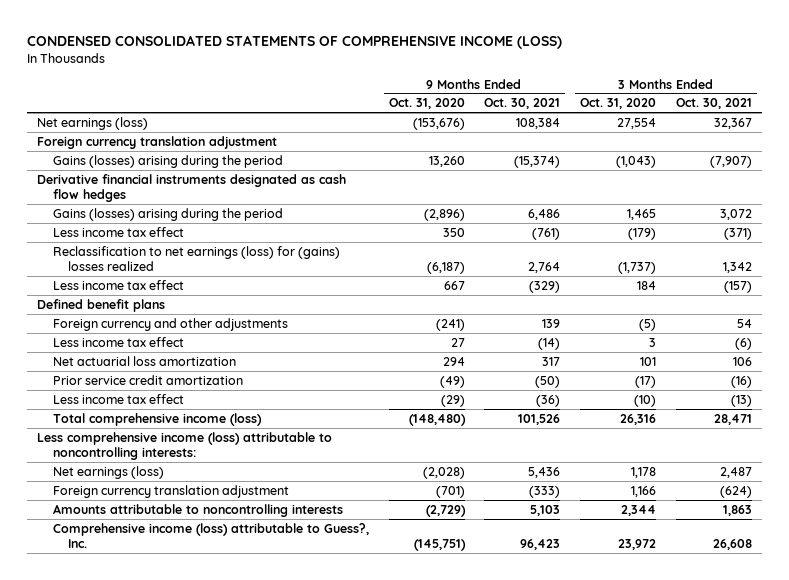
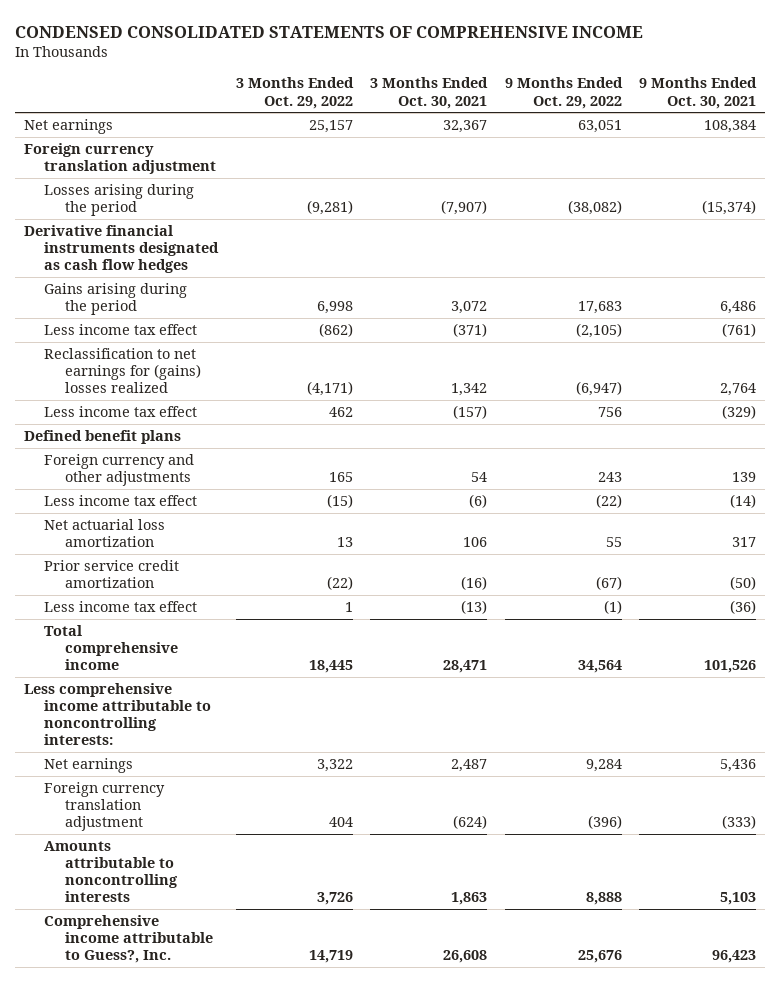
[27,35,563,50] CONDENSED CONSOLIDATED STATEMENTS OF COMPREHENSIVE INCOME (LOSS) -> [15,25,644,38] CONDENSED CONSOLIDATED STATEMENTS OF COMPREHENSIVE INCOME
[388,98,465,110] Oct. 31, 2020 -> none
[580,98,657,110] Oct. 31, 2020 -> none
none -> [235,77,354,109] 3 Months Ended Oct. 29, 2022
none -> [504,77,623,109] 9 Months Ended Oct. 29, 2022
[37,116,149,130] Net earnings (loss) -> [23,119,113,135] Net earnings
[52,154,283,168] Gains (losses) arising during the period -> [44,184,195,217] Losses arising during the period
[52,207,283,221] Gains (losses) arising during the period -> [44,283,188,316] Gains arising during the period
[52,245,340,271] Reclassification to net earnings (loss) for (gains) losses realized -> [44,348,201,394] Reclassification to net earnings for (gains) losses realized
[52,412,262,426] Total comprehensive income (loss) -> [44,625,178,671] Total comprehensive income
[37,431,333,460] Less comprehensive income (loss) attributable to noncontrolling interests: -> [23,683,212,746] Less comprehensive income attributable to noncontrolling interests:
[52,465,164,479] Net earnings (loss) -> [44,758,134,774] Net earnings
[52,522,369,548] Comprehensive income (loss) attributable to Guess?, Inc. -> [44,915,213,964] Comprehensive income attributable to Guess?, Inc.

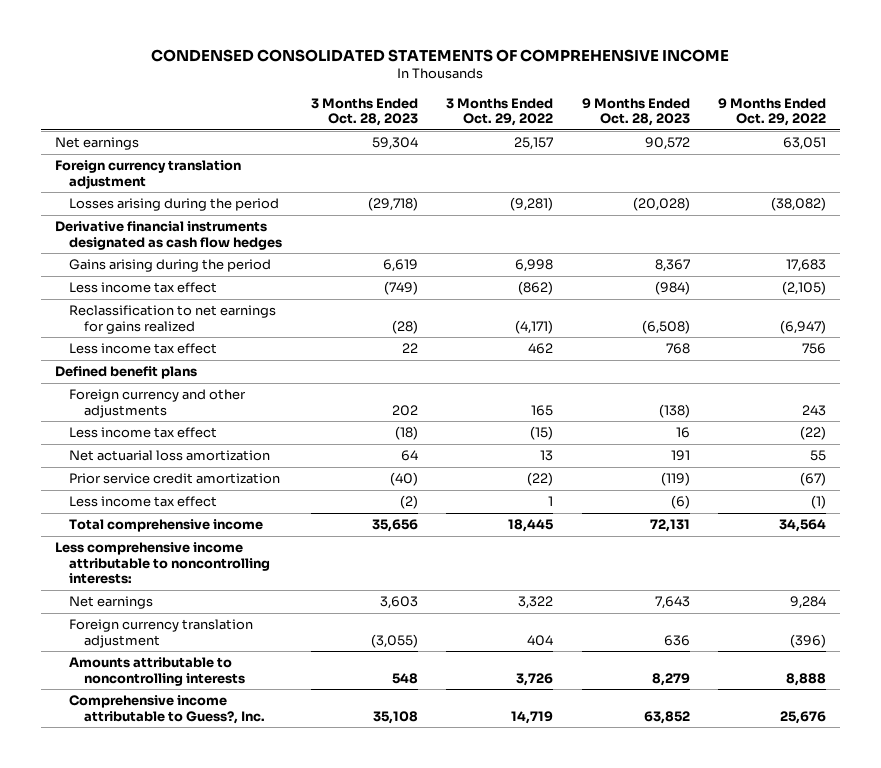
[370,77,489,109] 3 Months Ended Oct. 30, 2021 -> none
[638,77,757,109] 9 Months Ended Oct. 30, 2021 -> none
none -> [310,97,418,126] 3 Months Ended Oct. 28, 2023
none -> [581,97,690,126] 9 Months Ended Oct. 28, 2023
[44,348,201,394] Reclassification to net earnings for (gains) losses realized -> [69,305,277,334] Reclassification to net earnings for gains realized

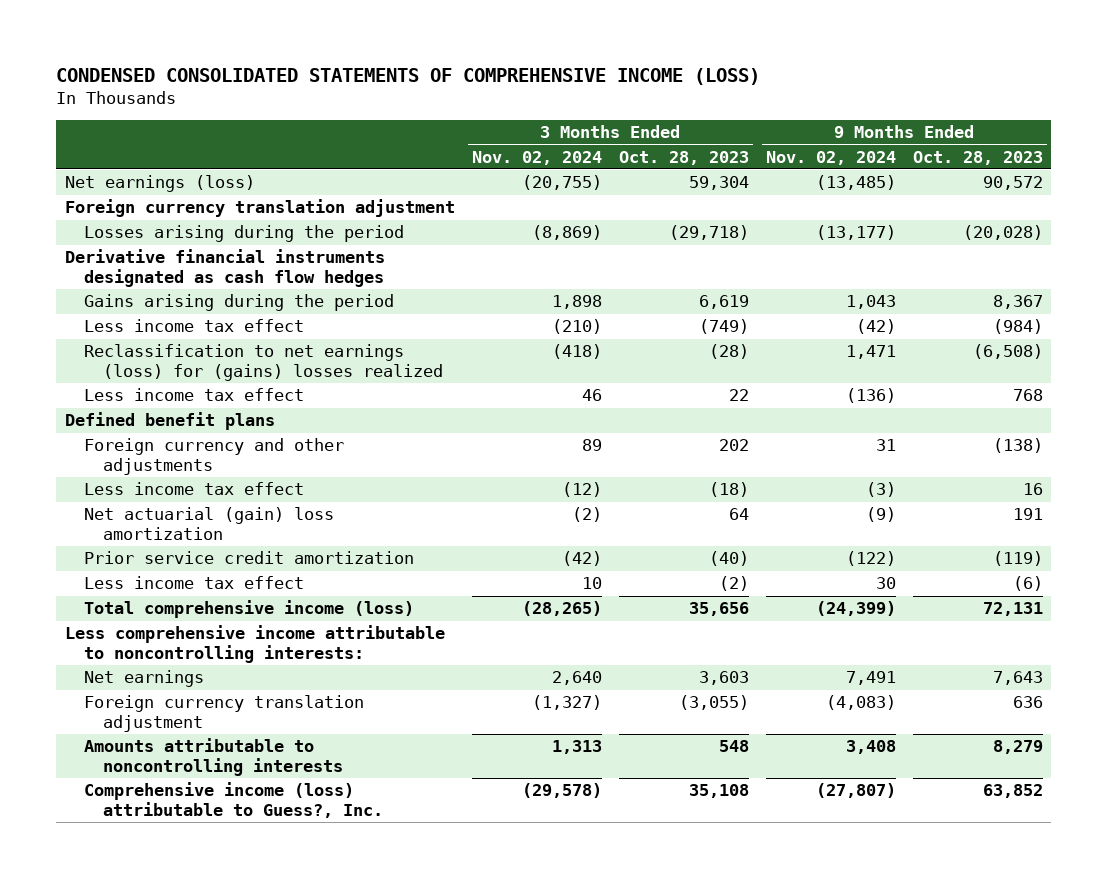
[151,48,730,62] CONDENSED CONSOLIDATED STATEMENTS OF COMPREHENSIVE INCOME -> [56,67,761,85] CONDENSED CONSOLIDATED STATEMENTS OF COMPREHENSIVE INCOME (LOSS)
[446,97,554,126] 3 Months Ended Oct. 29, 2022 -> none
[717,97,826,126] 9 Months Ended Oct. 29, 2022 -> none
none -> [471,150,602,165] Nov. 02, 2024
none -> [765,150,896,165] Nov. 02, 2024
[54,137,139,151] Net earnings -> [64,175,255,193] Net earnings (loss)
[69,305,277,334] Reclassification to net earnings for gains realized -> [83,344,443,381] Reclassification to net earnings (loss) for (gains) losses realized
[69,450,271,462] Net actuarial loss amortization -> [83,507,334,540] Net actuarial (gain) loss amortization
[69,519,264,533] Total comprehensive income -> [83,600,414,619] Total comprehensive income (loss)
[69,695,265,724] Comprehensive income attributable to Guess?, Inc. -> [83,782,383,818] Comprehensive income (loss) attributable to Guess?, Inc.

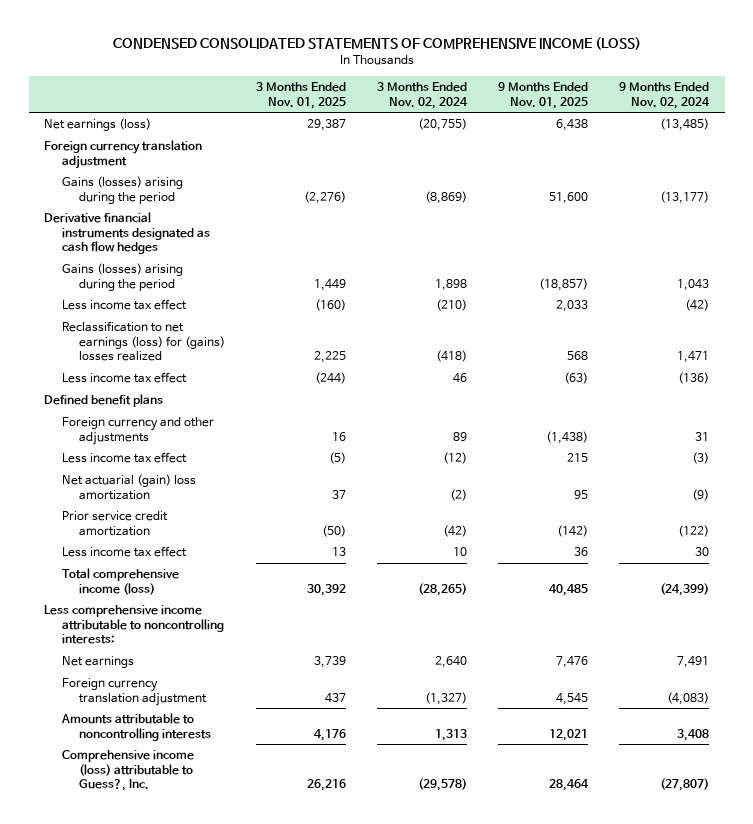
[618,150,749,165] Oct. 28, 2023 -> none
[912,150,1043,165] Oct. 28, 2023 -> none
none -> [256,82,347,109] 3 Months Ended Nov. 01, 2025
none -> [498,82,589,109] 9 Months Ended Nov. 01, 2025
[83,225,404,243] Losses arising during the period -> [61,176,183,204] Gains (losses) arising during the period
[83,294,394,312] Gains arising during the period -> [61,263,183,291] Gains (losses) arising during the period

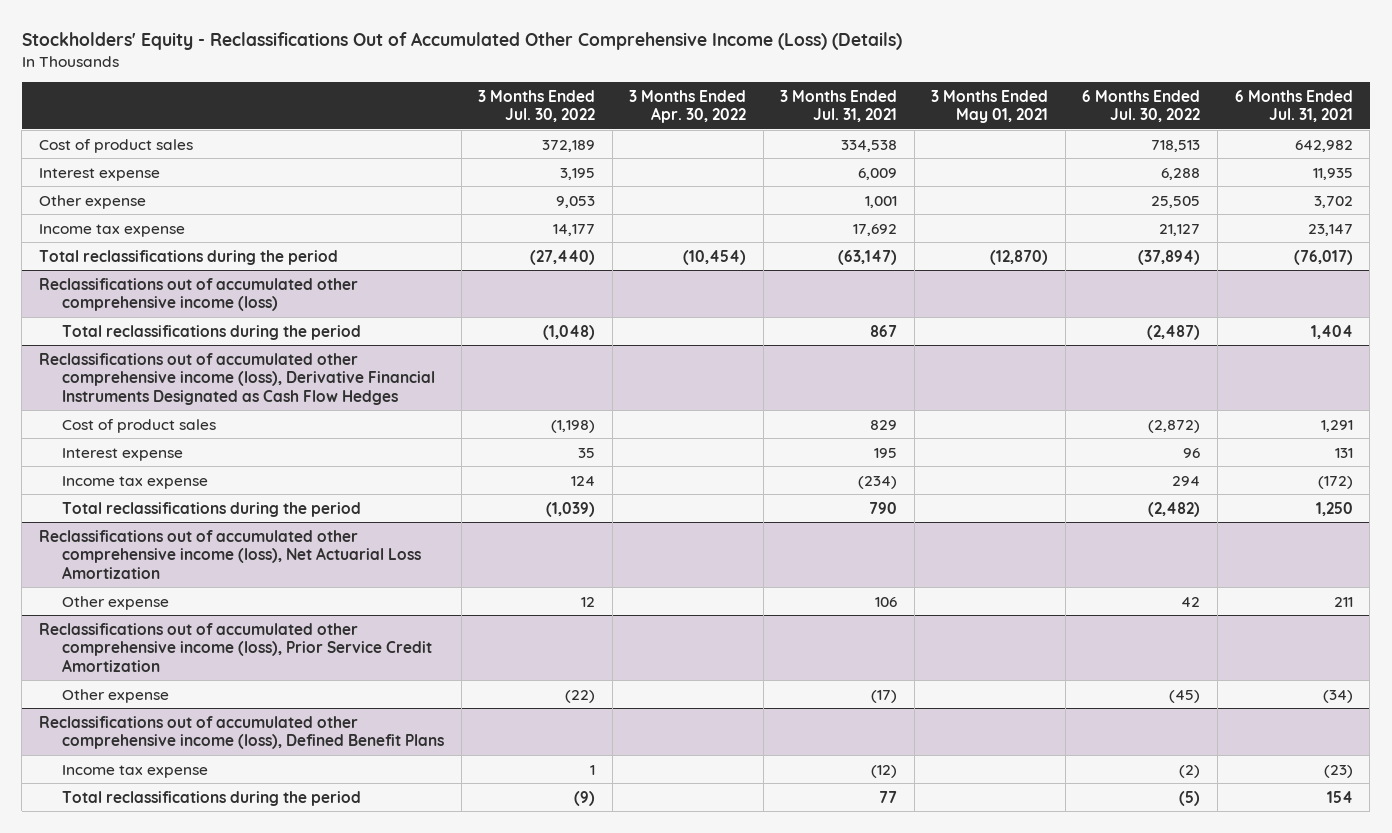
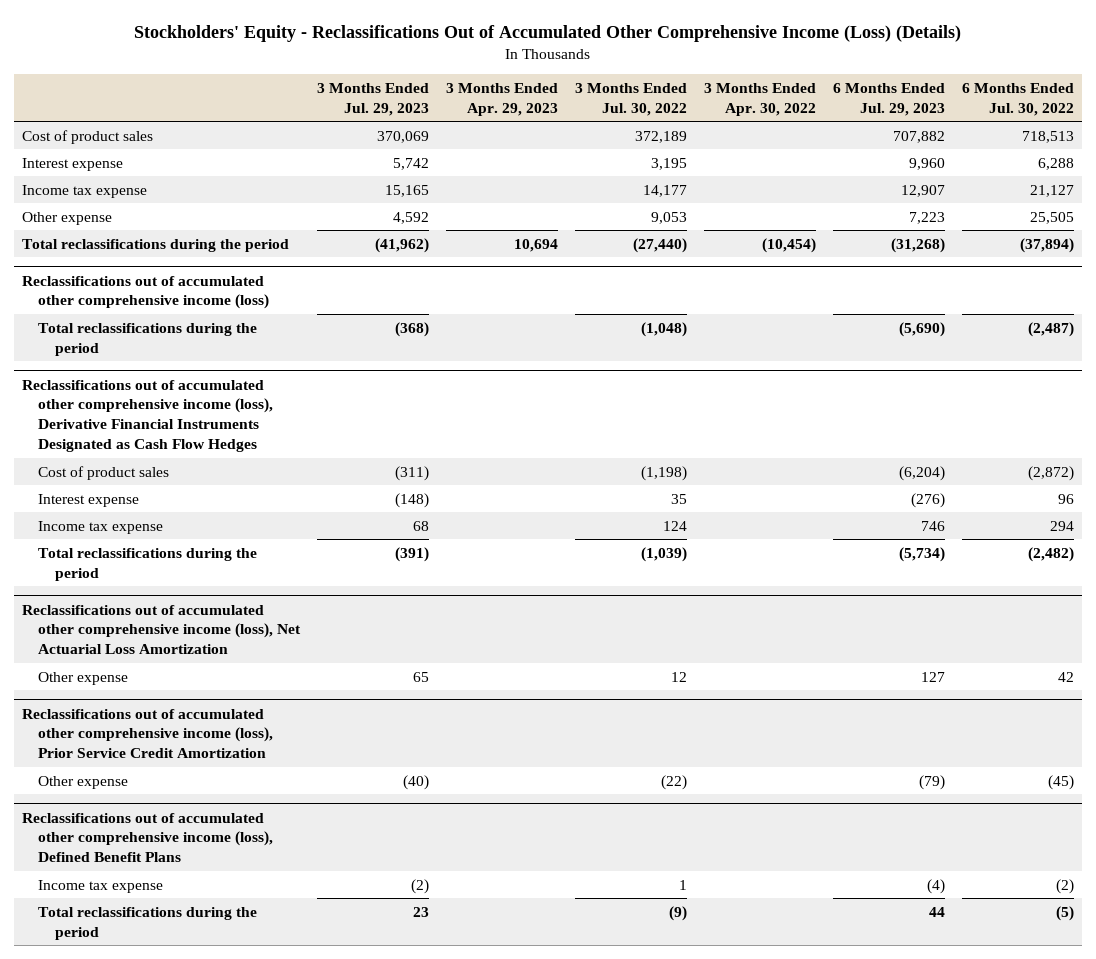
[780,89,898,123] 3 Months Ended Jul. 31, 2021 -> none
[931,89,1049,124] 3 Months Ended May 01, 2021 -> none
[1234,89,1353,123] 6 Months Ended Jul. 31, 2021 -> none
none -> [317,82,430,116] 3 Months Ended Jul. 29, 2023
none -> [446,82,559,116] 3 Months Ended Apr. 29, 2023
none -> [832,82,945,116] 6 Months Ended Jul. 29, 2023
[39,194,147,209] Other expense -> [22,211,113,225] Other expense

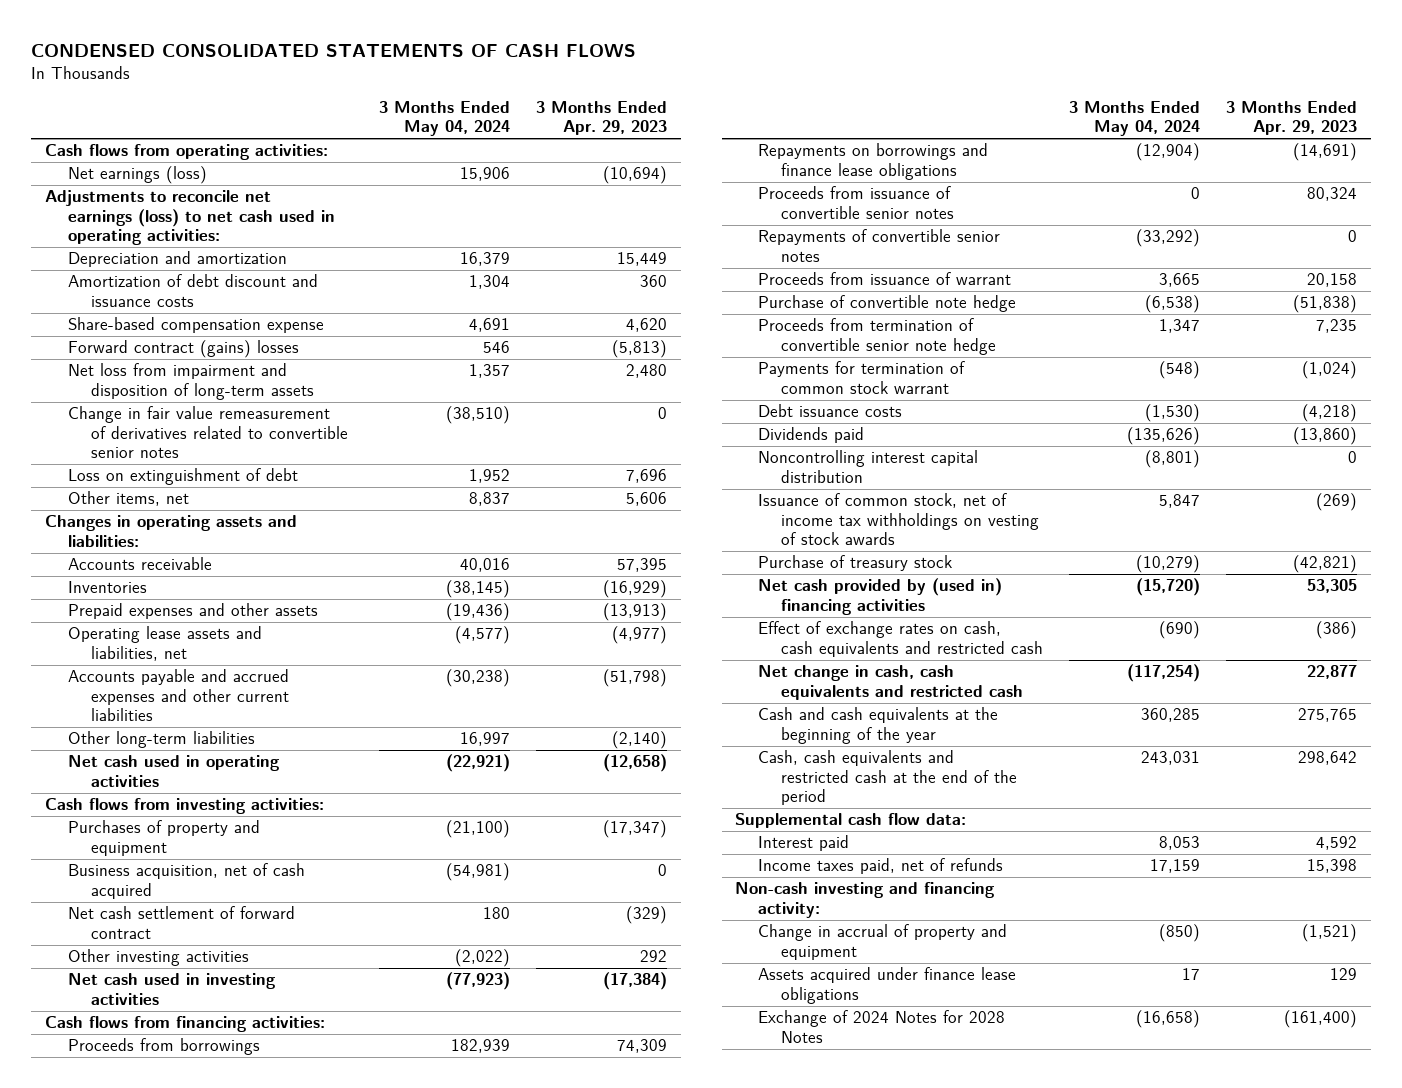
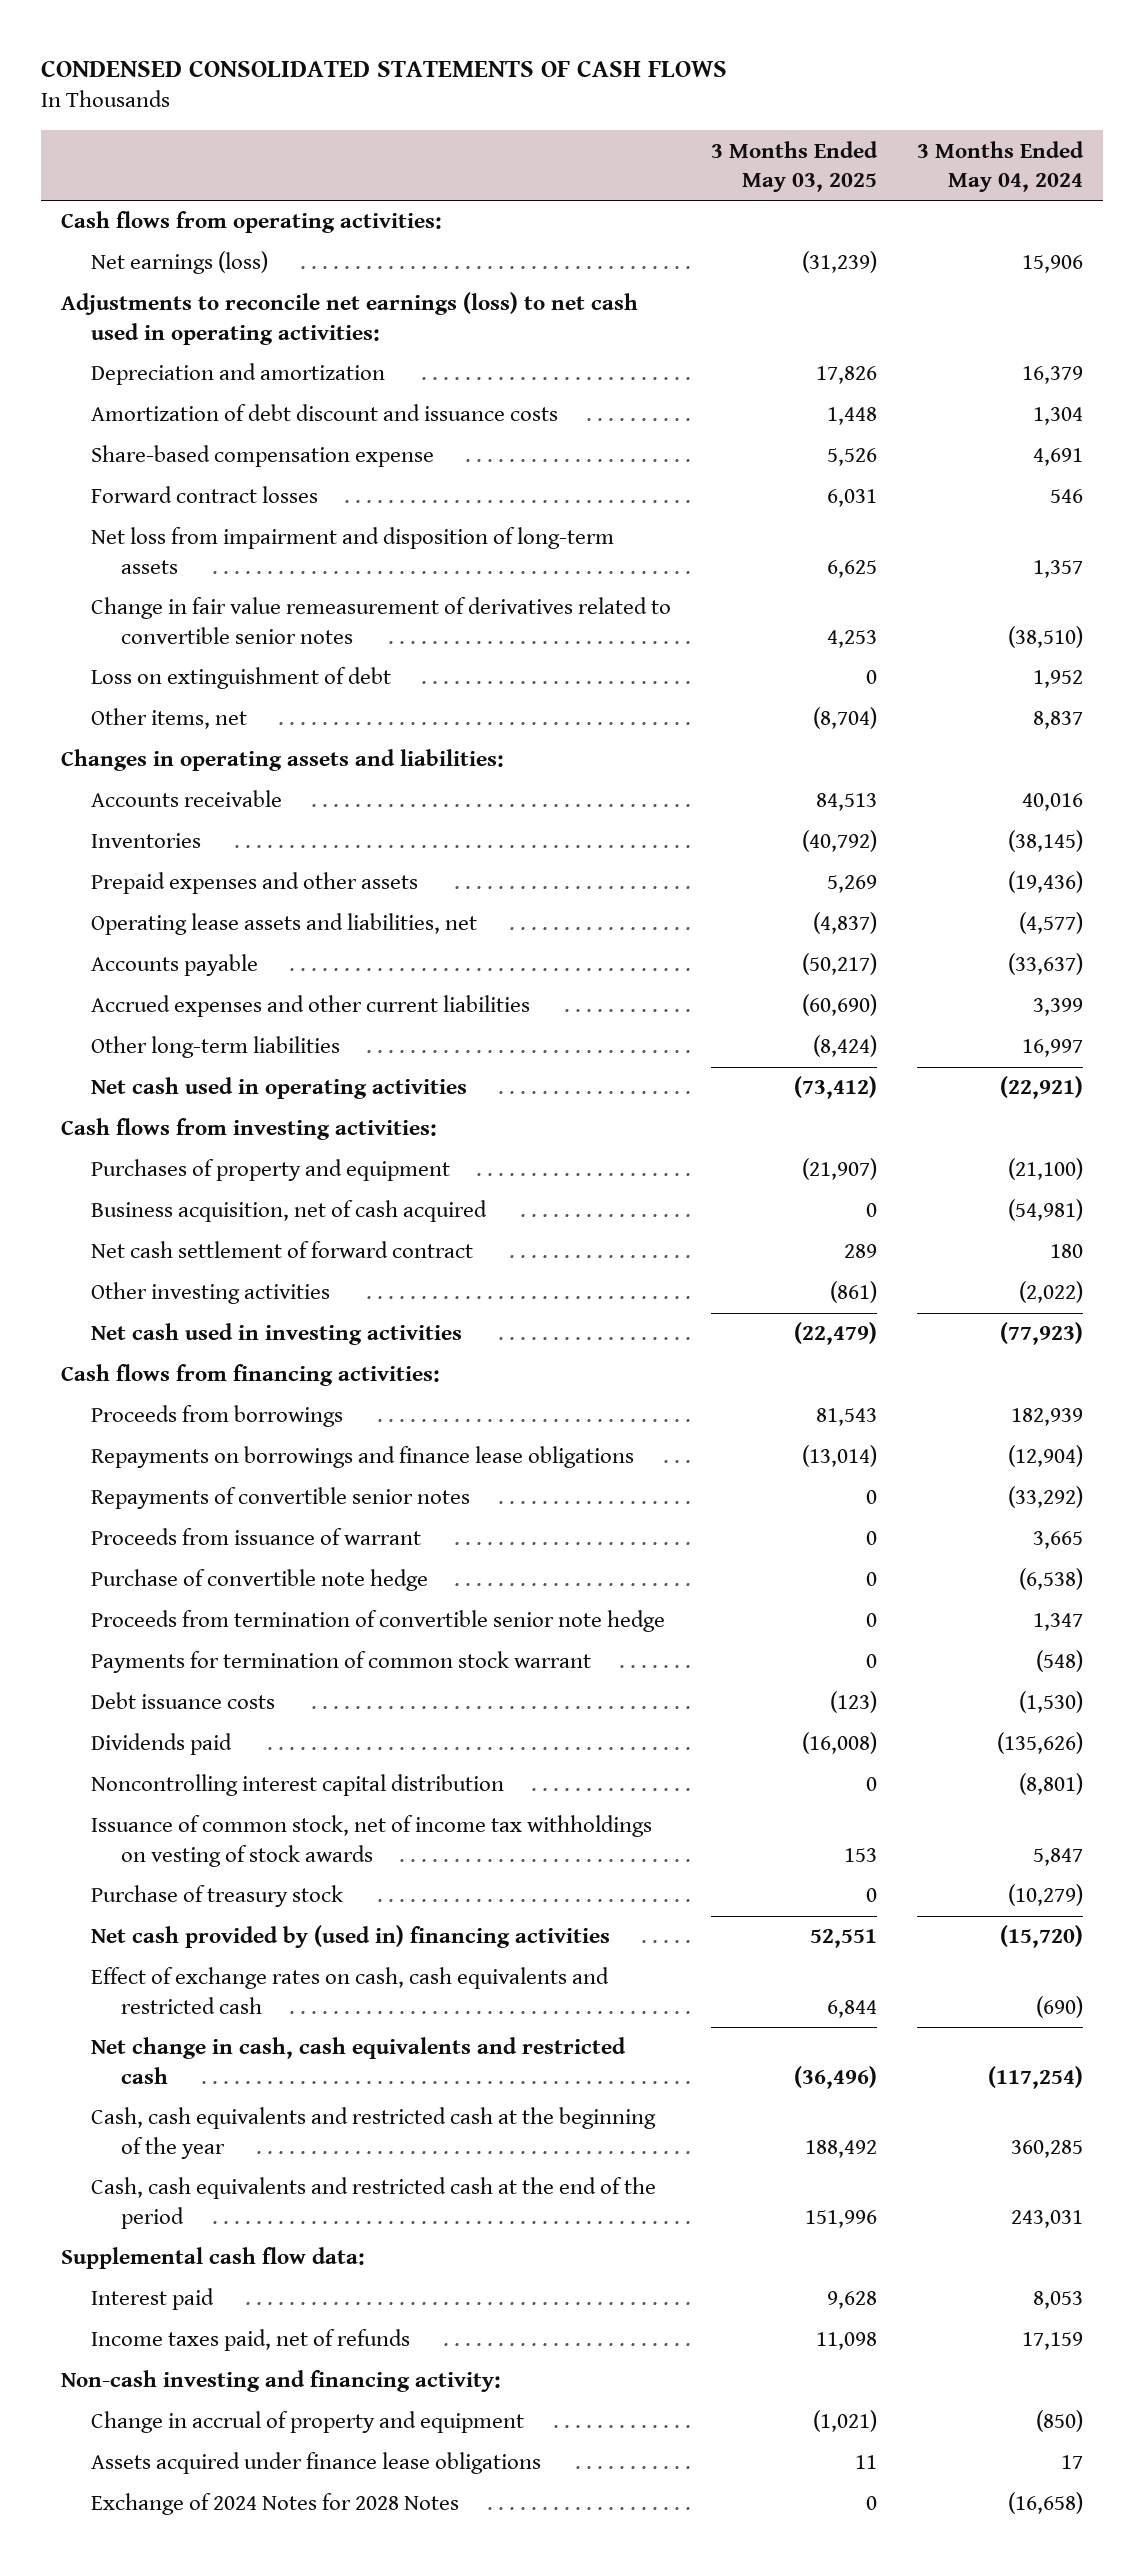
[536,100,668,136] 3 Months Ended Apr. 29, 2023 -> none
none -> [711,140,879,192] 3 Months Ended May 03, 2025
[67,340,299,359] Forward contract (gains) losses -> [91,486,319,504] Forward contract losses
none -> [91,954,259,977] Accounts payable
[67,669,289,721] Accounts payable and accrued expenses and other current liabilities -> [91,995,531,1018] Accrued expenses and other current liabilities
[446,669,511,688] (30,238) -> [1033,998,1084,1017] 3,399
[757,186,954,219] Proceeds from issuance of convertible senior notes -> none
[757,707,998,744] Cash and cash equivalents at the beginning of the year -> [91,2107,657,2159] Cash, cash equivalents and restricted cash at the beginning of the year

